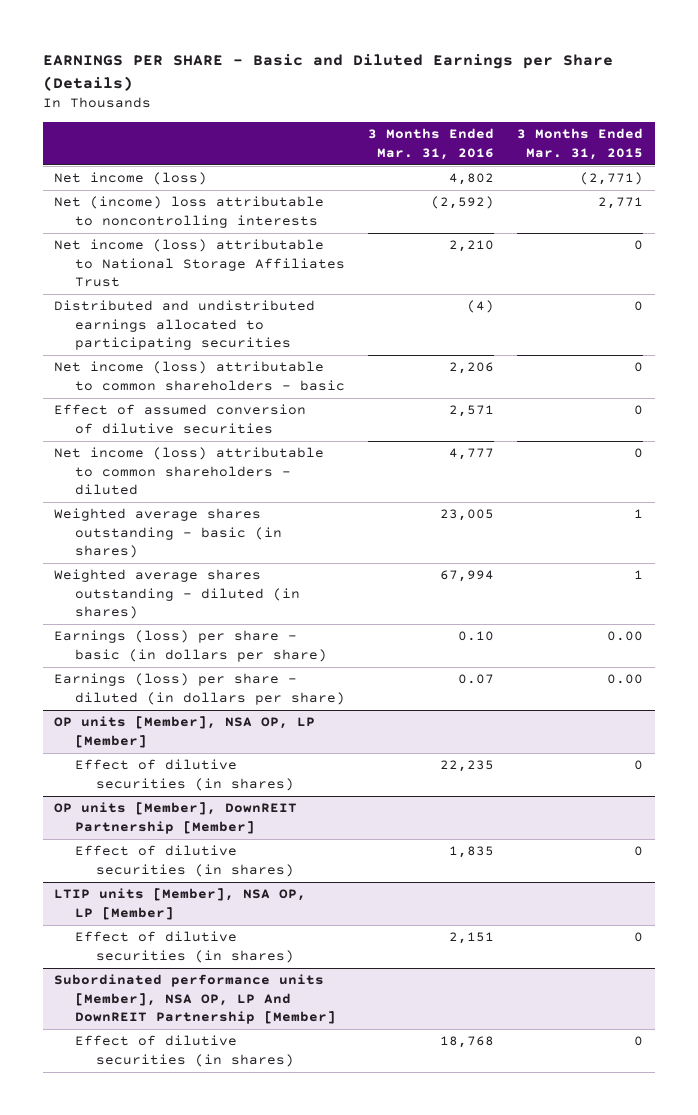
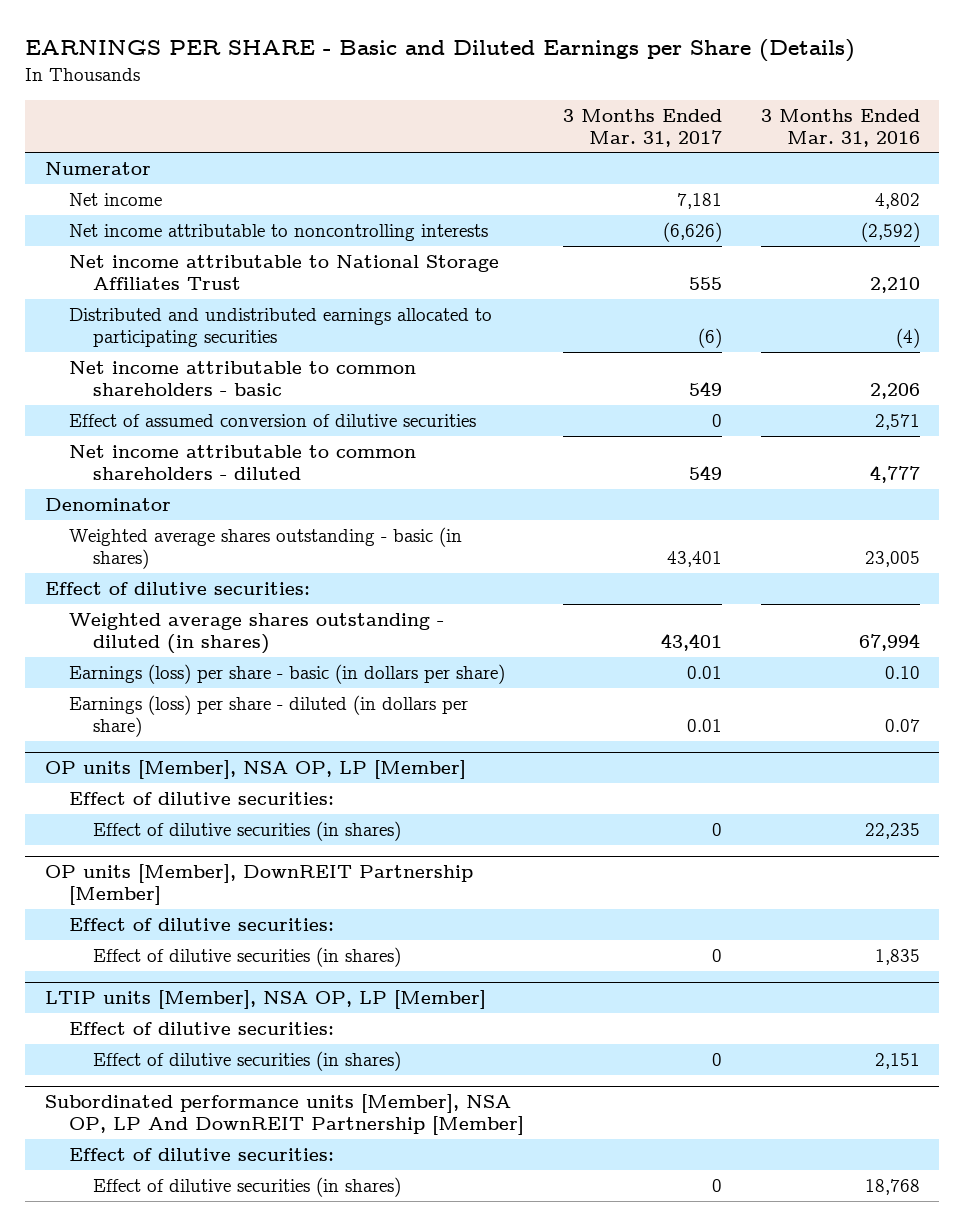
[517,128,644,160] 3 Months Ended Mar. 31, 2015 -> none
none -> [562,108,722,147] 3 Months Ended Mar. 31, 2017
none -> [44,161,151,175] Numerator
[54,172,208,186] Net income (loss) -> [68,192,162,206] Net income
[54,196,325,228] Net (income) loss attributable to noncontrolling interests -> [68,223,488,241] Net income attributable to noncontrolling interests
[54,239,346,288] Net income (loss) attributable to National Storage Affiliates Trust -> [68,254,499,290] Net income attributable to National Storage Affiliates Trust
[54,361,346,391] Net income (loss) attributable to common shareholders - basic -> [68,360,416,396] Net income attributable to common shareholders - basic
[54,447,325,496] Net income (loss) attributable to common shareholders - diluted -> [68,444,416,480] Net income attributable to common shareholders - diluted
none -> [44,497,171,511] Denominator
none -> [44,581,310,595] Effect of dilutive securities:
none -> [68,791,334,805] Effect of dilutive securities:
none -> [68,917,334,931] Effect of dilutive securities:
none -> [68,1021,334,1035] Effect of dilutive securities:
none -> [68,1147,334,1161] Effect of dilutive securities:

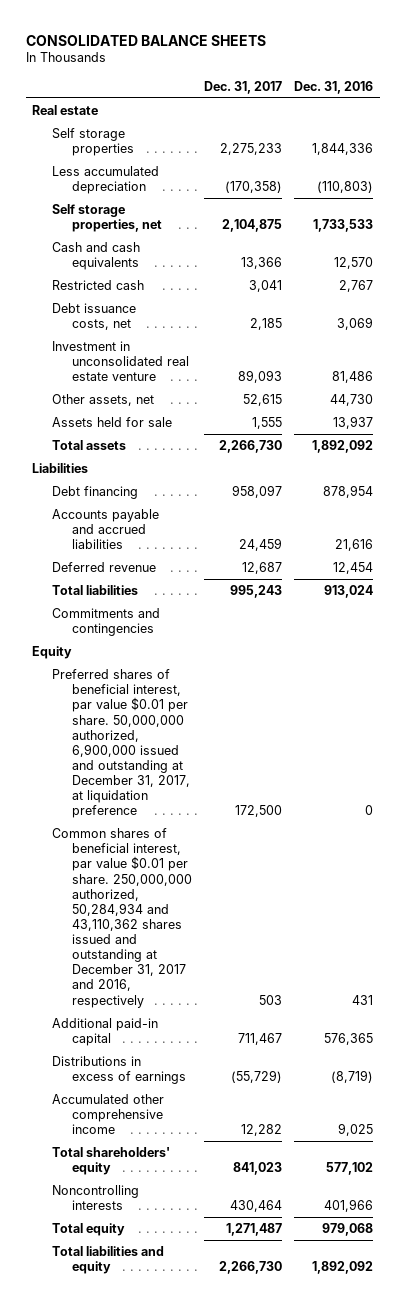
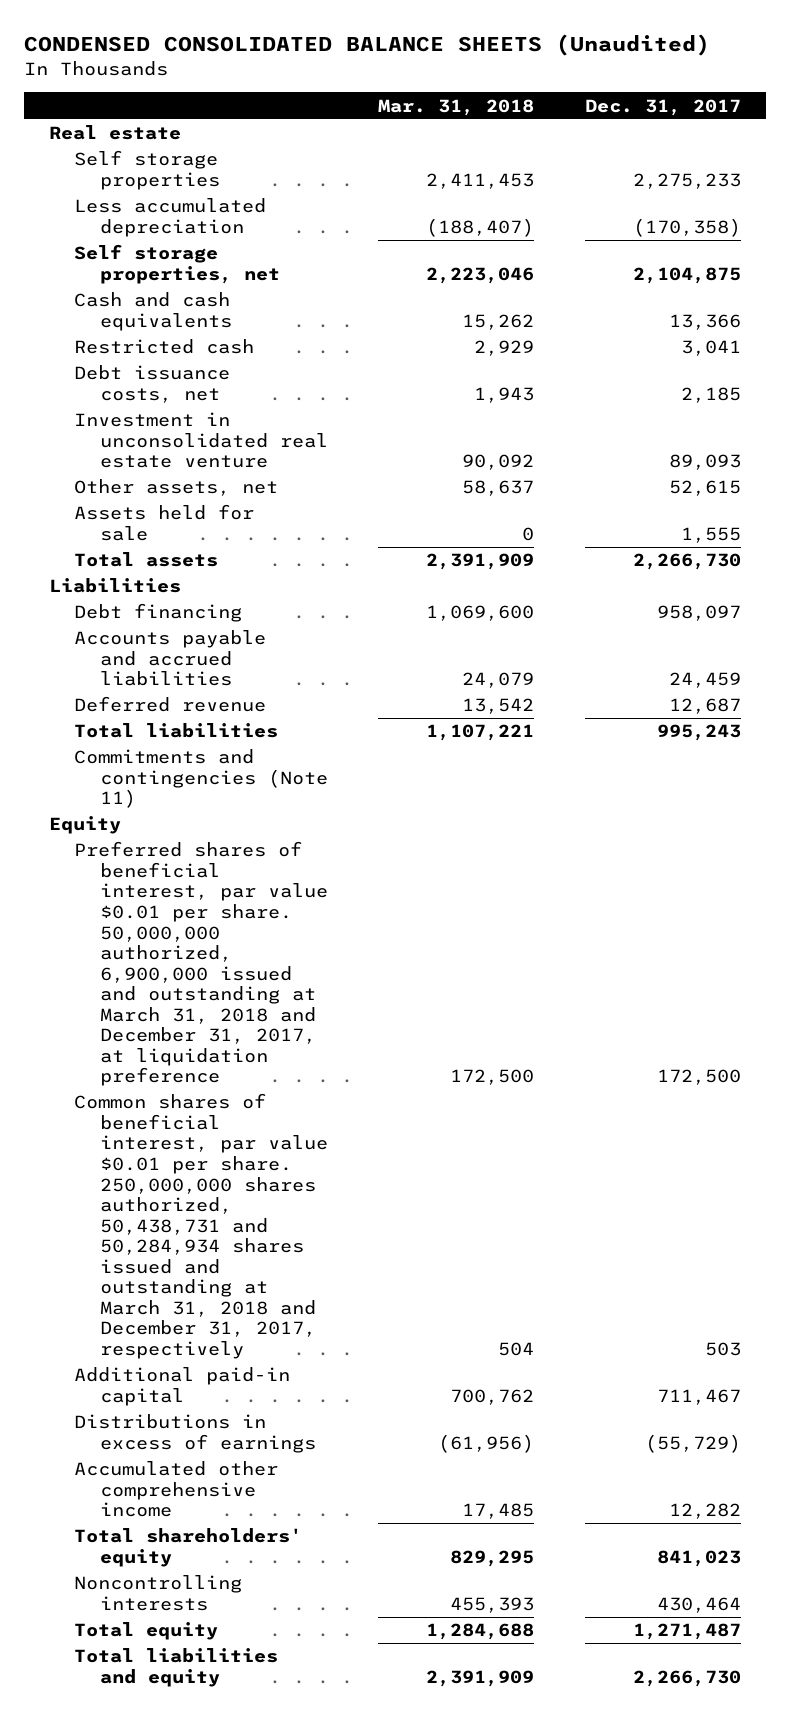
[26,34,267,46] CONSOLIDATED BALANCE SHEETS -> [23,34,710,57] CONDENSED CONSOLIDATED BALANCE SHEETS (Unaudited)
[294,80,374,94] Dec. 31, 2016 -> none
none -> [378,98,535,116] Mar. 31, 2018
[52,608,161,637] Commitments and contingencies -> [74,749,328,809] Commitments and contingencies (Note 11)
[52,669,190,819] Preferred shares of beneficial interest, par value $0.01 per share. 50,000,000 authorized, 6,900,000 issued and outstanding at December 31, 2017, at liquidation preference -> [74,841,328,1087] Preferred shares of beneficial interest, par value $0.01 per share. 50,000,000 authorized, 6,900,000 issued and outstanding at March 31, 2018 and December 31, 2017, at liquidation preference
[52,828,192,1008] Common shares of beneficial interest, par value $0.01 per share. 250,000,000 authorized, 50,284,934 and 43,110,362 shares issued and outstanding at December 31, 2017 and 2016, respectively -> [74,1093,328,1359] Common shares of beneficial interest, par value $0.01 per share. 250,000,000 shares authorized, 50,438,731 and 50,284,934 shares issued and outstanding at March 31, 2018 and December 31, 2017, respectively

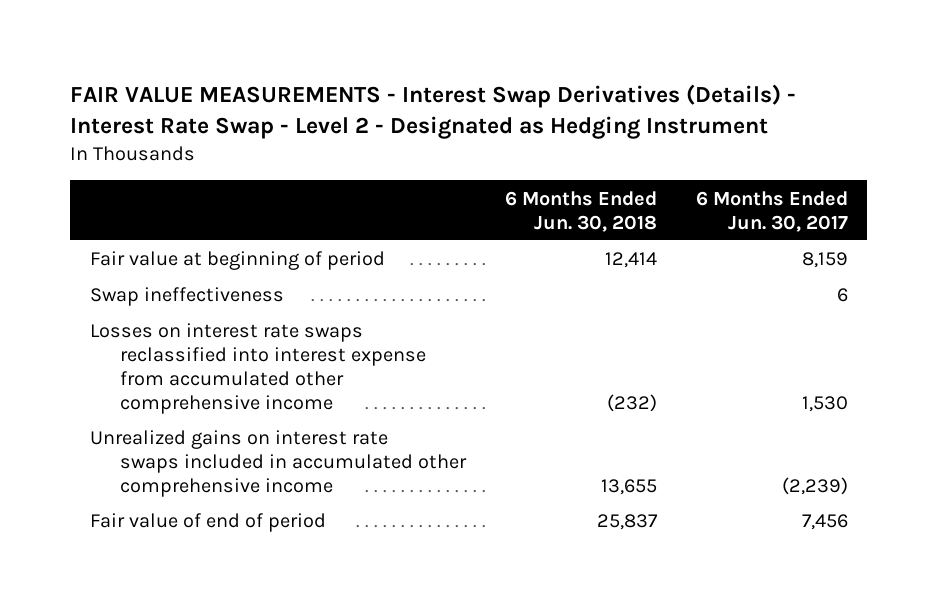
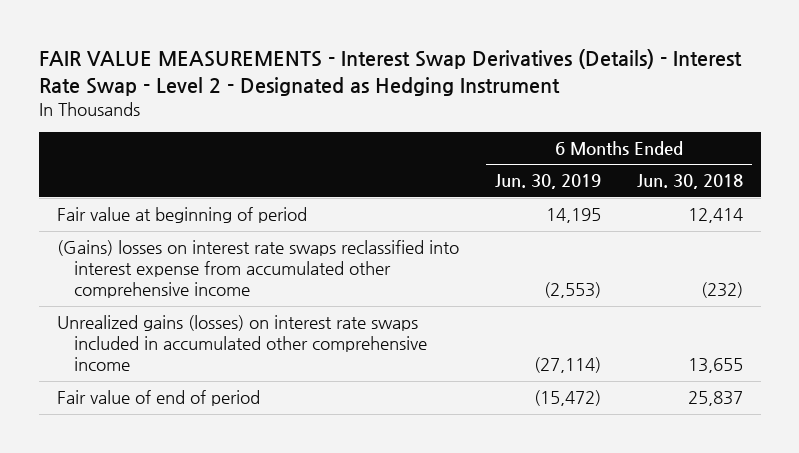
[696,190,849,232] 6 Months Ended Jun. 30, 2017 -> none
none -> [494,174,601,190] Jun. 30, 2019
[89,287,284,307] Swap ineffectiveness -> none
[89,323,427,414] Losses on interest rate swaps reclassified into interest expense from accumulated other comprehensive income -> [56,240,459,299] (Gains) losses on interest rate swaps reclassified into interest expense from accumulated other comprehensive income
[89,430,468,497] Unrealized gains on interest rate swaps included in accumulated other comprehensive income -> [56,315,428,372] Unrealized gains (losses) on interest rate swaps included in accumulated other comprehensive income

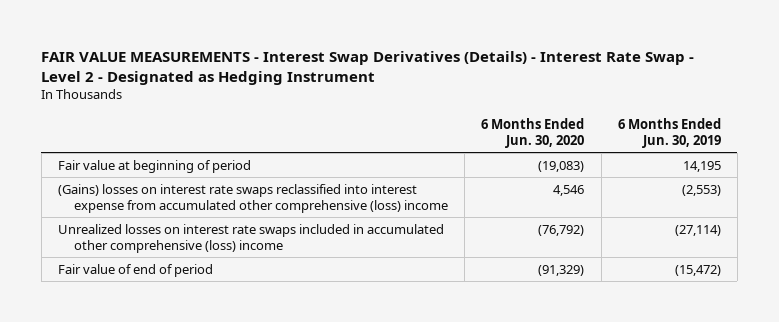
[636,174,743,190] Jun. 30, 2018 -> none
none -> [481,117,585,148] 6 Months Ended Jun. 30, 2020
[56,240,459,299] (Gains) losses on interest rate swaps reclassified into interest expense from accumulated other comprehensive income -> [58,183,449,213] (Gains) losses on interest rate swaps reclassified into interest expense from accumulated other comprehensive (loss) income
[56,315,428,372] Unrealized gains (losses) on interest rate swaps included in accumulated other comprehensive income -> [58,223,445,253] Unrealized losses on interest rate swaps included in accumulated other comprehensive (loss) income

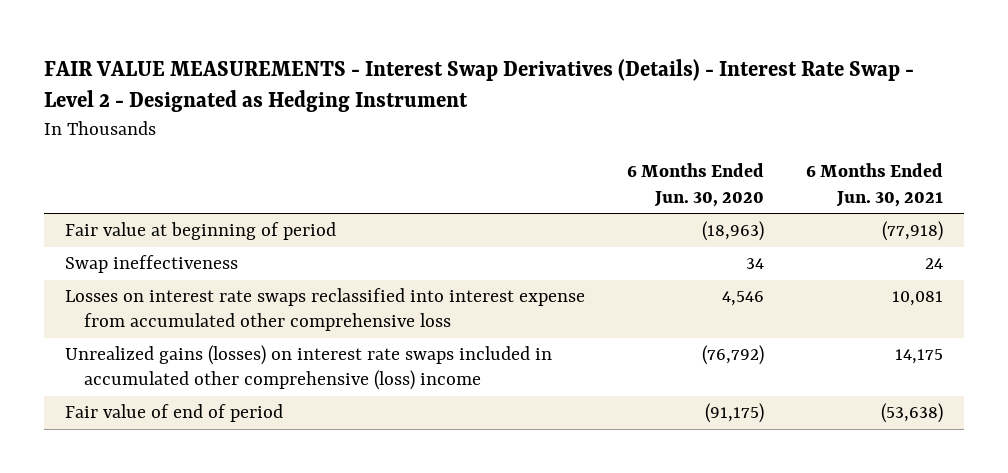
[617,117,721,148] 6 Months Ended Jun. 30, 2019 -> none
none -> [805,163,943,207] 6 Months Ended Jun. 30, 2021
[538,160,585,172] (19,083) -> [701,221,764,242] (18,963)
none -> [65,255,239,274] Swap ineffectiveness
[58,183,449,213] (Gains) losses on interest rate swaps reclassified into interest expense from accumulated other comprehensive (loss) income -> [65,288,586,332] Losses on interest rate swaps reclassified into interest expense from accumulated other comprehensive loss
[58,223,445,253] Unrealized losses on interest rate swaps included in accumulated other comprehensive (loss) income -> [65,345,553,391] Unrealized gains (losses) on interest rate swaps included in accumulated other comprehensive (loss) income
[538,264,585,276] (91,329) -> [704,403,764,424] (91,175)

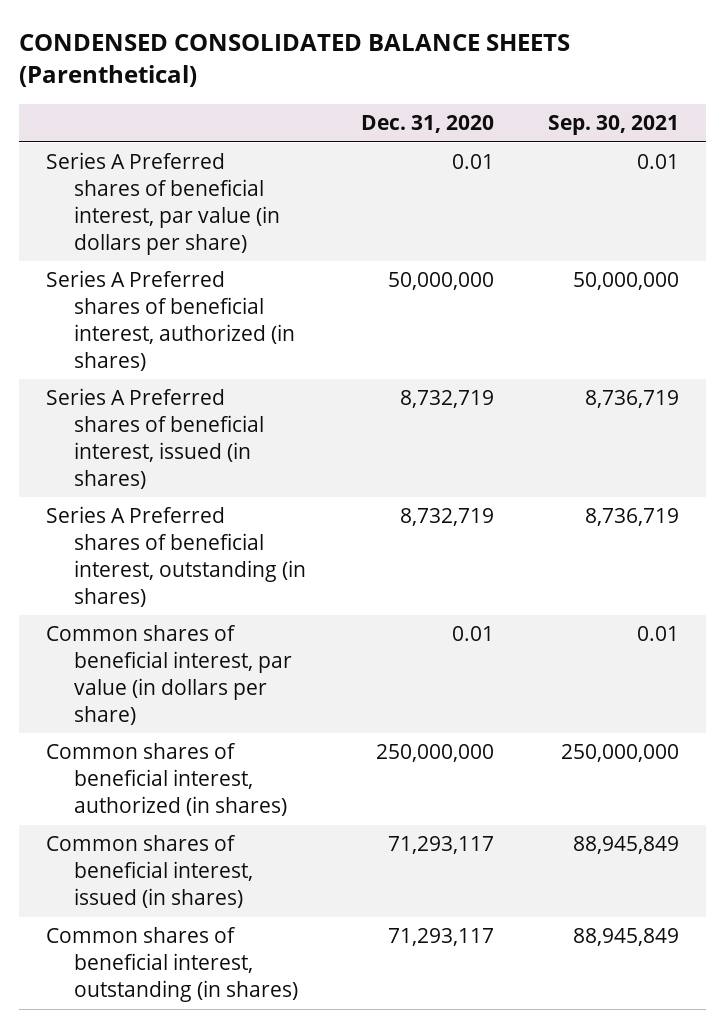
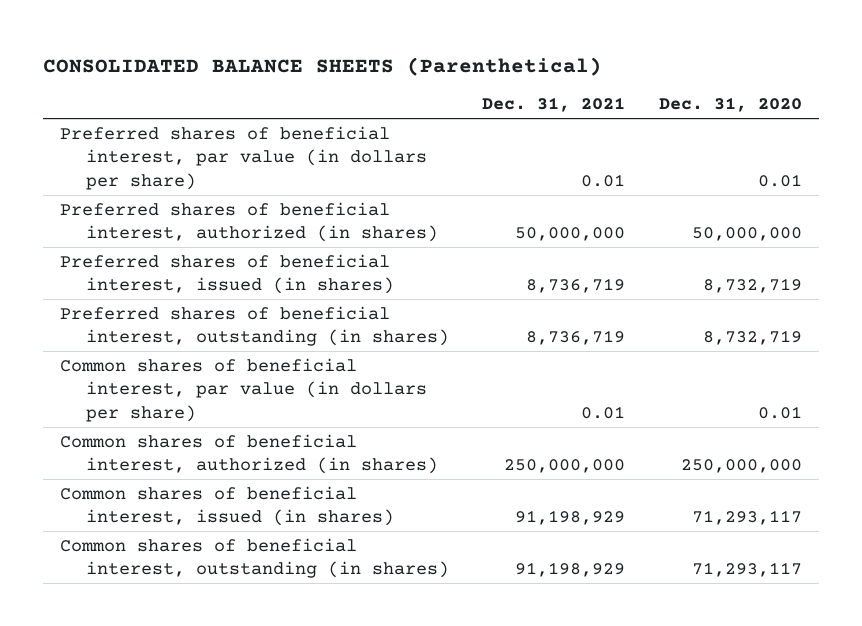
[18,33,570,87] CONDENSED CONSOLIDATED BALANCE SHEETS (Parenthetical) -> [43,56,603,76] CONSOLIDATED BALANCE SHEETS (Parenthetical)
[547,114,679,135] Sep. 30, 2021 -> none
none -> [482,97,626,113] Dec. 31, 2021
[46,152,281,255] Series A Preferred shares of beneficial interest, par value (in dollars per share) -> [60,125,427,190] Preferred shares of beneficial interest, par value (in dollars per share)
[46,270,296,371] Series A Preferred shares of beneficial interest, authorized (in shares) -> [60,201,438,243] Preferred shares of beneficial interest, authorized (in shares)
[46,388,265,489] Series A Preferred shares of beneficial interest, issued (in shares) -> [60,253,394,295] Preferred shares of beneficial interest, issued (in shares)
[46,506,307,607] Series A Preferred shares of beneficial interest, outstanding (in shares) -> [60,305,449,347] Preferred shares of beneficial interest, outstanding (in shares)

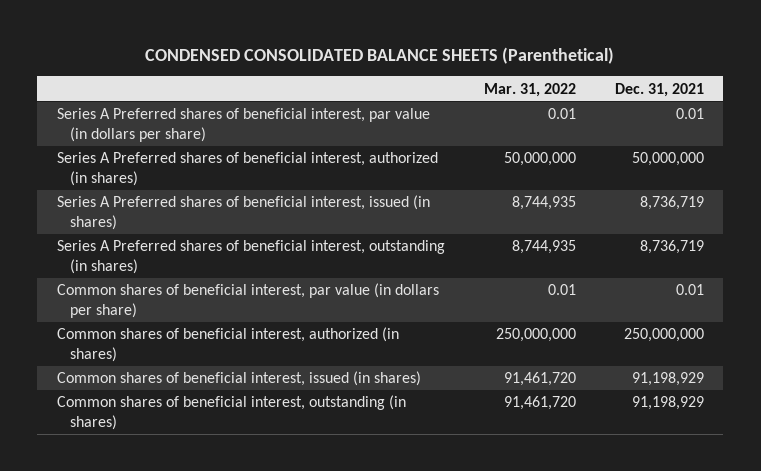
[43,56,603,76] CONSOLIDATED BALANCE SHEETS (Parenthetical) -> [145,47,615,65] CONDENSED CONSOLIDATED BALANCE SHEETS (Parenthetical)
[659,97,803,113] Dec. 31, 2020 -> none
none -> [483,82,576,97] Mar. 31, 2022
[60,125,427,190] Preferred shares of beneficial interest, par value (in dollars per share) -> [56,108,430,142] Series A Preferred shares of beneficial interest, par value (in dollars per share)
[60,201,438,243] Preferred shares of beneficial interest, authorized (in shares) -> [56,152,438,186] Series A Preferred shares of beneficial interest, authorized (in shares)
[60,253,394,295] Preferred shares of beneficial interest, issued (in shares) -> [56,195,430,230] Series A Preferred shares of beneficial interest, issued (in shares)
[60,305,449,347] Preferred shares of beneficial interest, outstanding (in shares) -> [56,240,445,274] Series A Preferred shares of beneficial interest, outstanding (in shares)

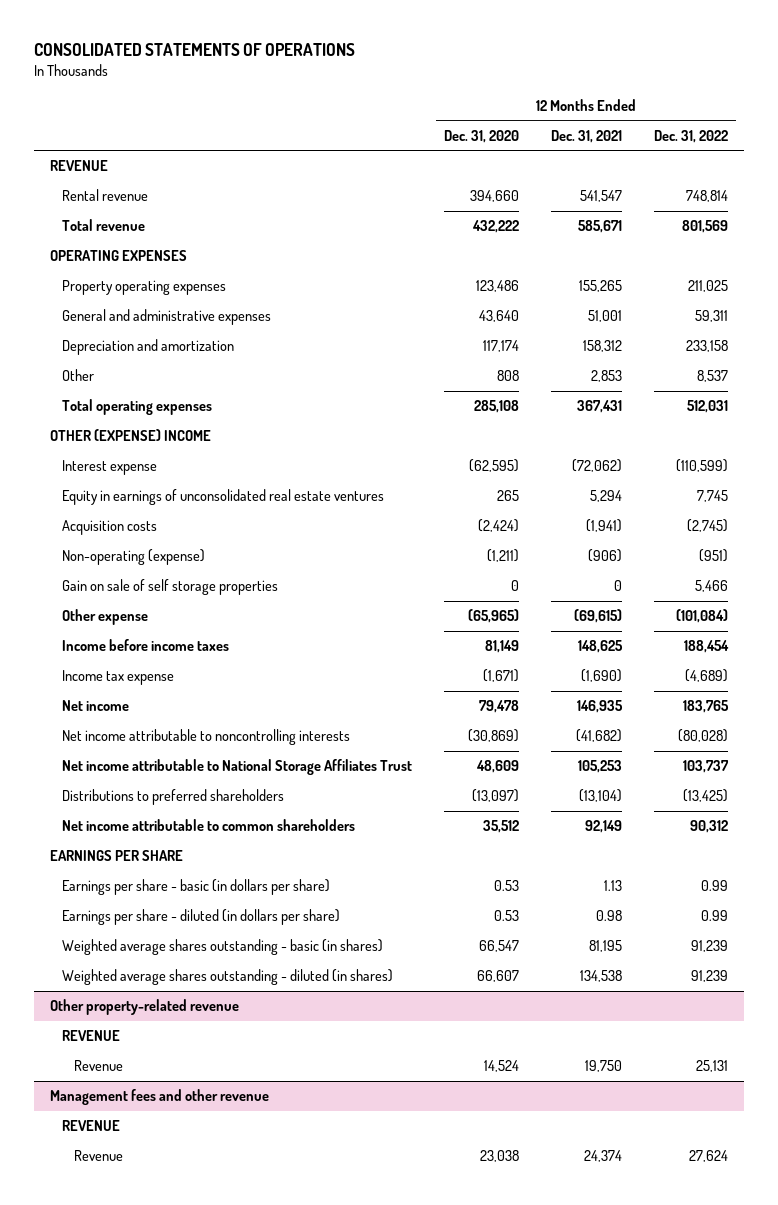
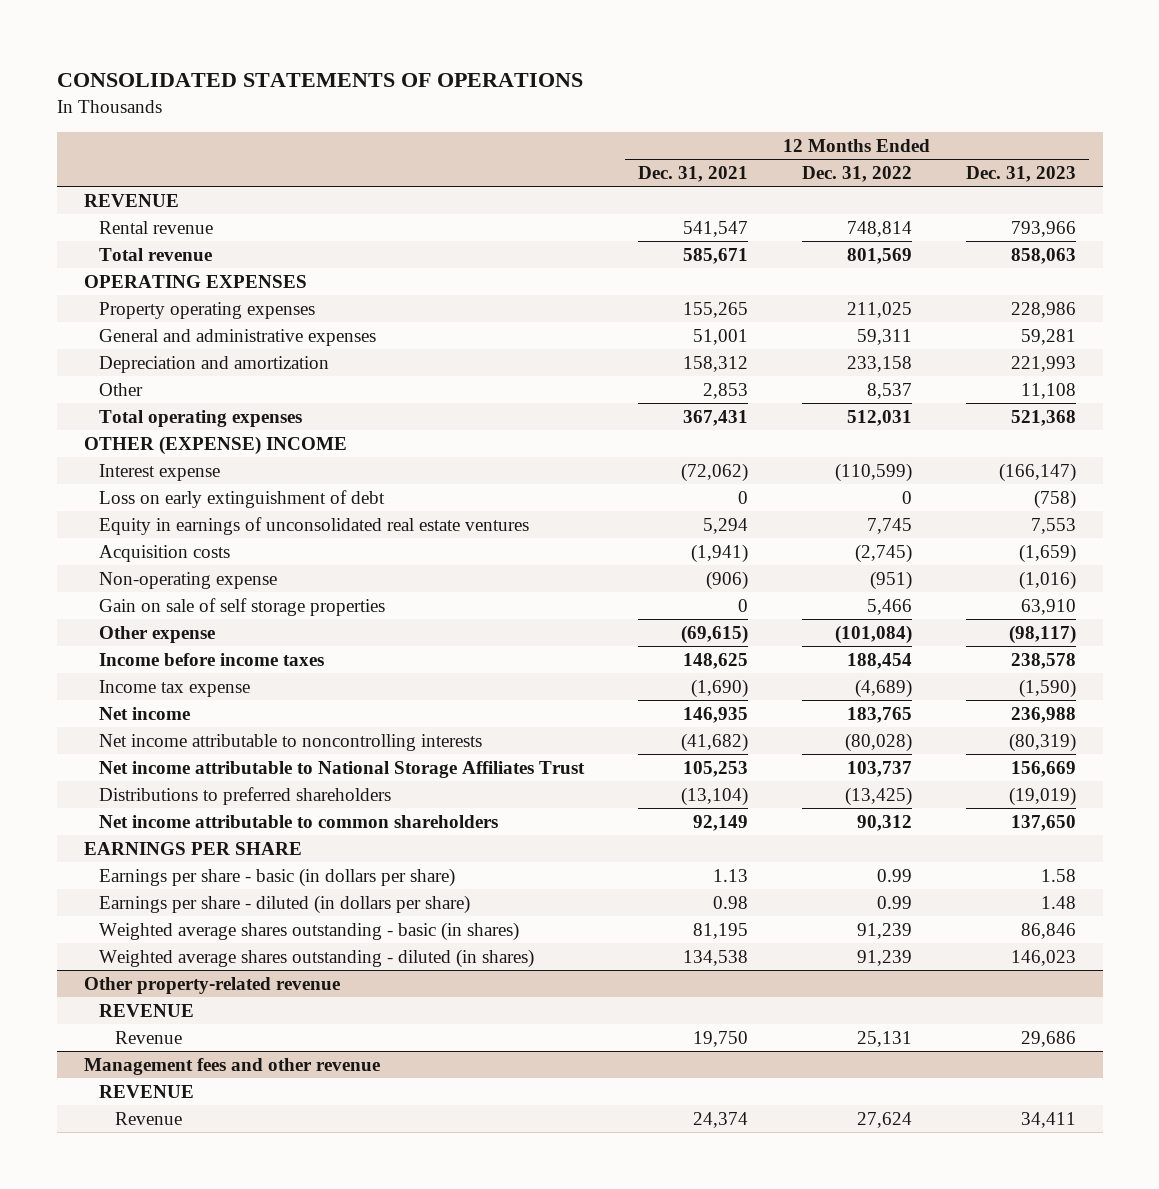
[444,129,520,143] Dec. 31, 2020 -> none
none -> [965,166,1076,183] Dec. 31, 2023
none -> [99,489,386,508] Loss on early extinguishment of debt
[61,549,205,566] Non-operating (expense) -> [99,571,278,589] Non-operating expense

